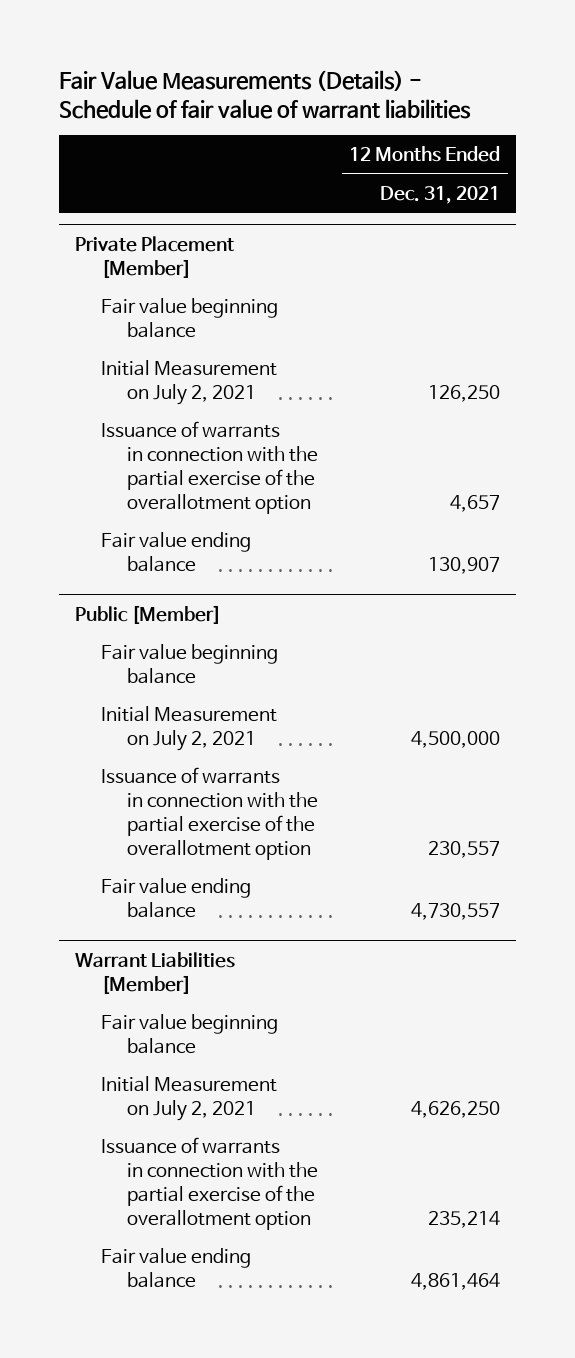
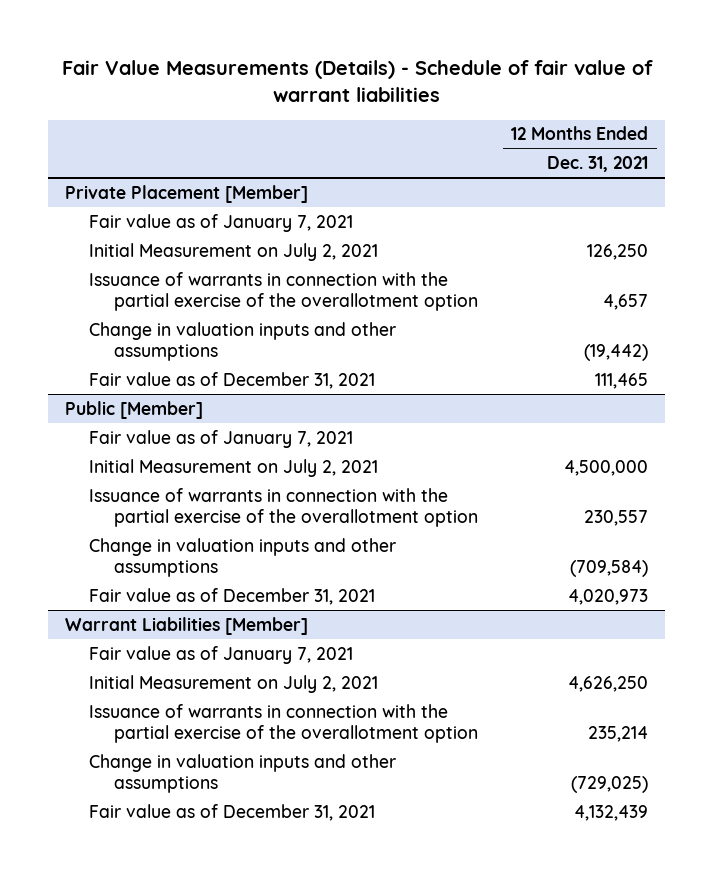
[100,297,278,338] Fair value beginning balance -> none
none -> [89,213,354,232] Fair value as of January 7, 2021
[100,531,251,572] Fair value ending balance -> none
none -> [89,321,397,362] Change in valuation inputs and other assumptions
none -> [89,371,376,389] Fair value as of December 31, 2021
[100,643,278,684] Fair value beginning balance -> none
none -> [89,429,354,448] Fair value as of January 7, 2021
[100,877,251,918] Fair value ending balance -> none
none -> [89,537,397,578] Change in valuation inputs and other assumptions
none -> [89,587,376,605] Fair value as of December 31, 2021
[100,1013,278,1054] Fair value beginning balance -> none
none -> [89,645,354,664] Fair value as of January 7, 2021
[100,1247,251,1288] Fair value ending balance -> none
none -> [89,753,397,794] Change in valuation inputs and other assumptions
none -> [89,803,376,821] Fair value as of December 31, 2021

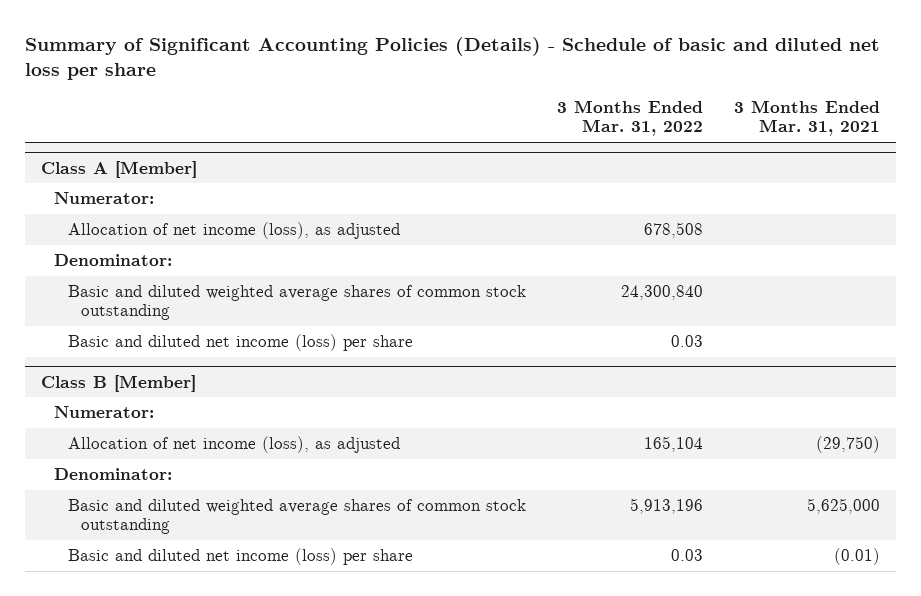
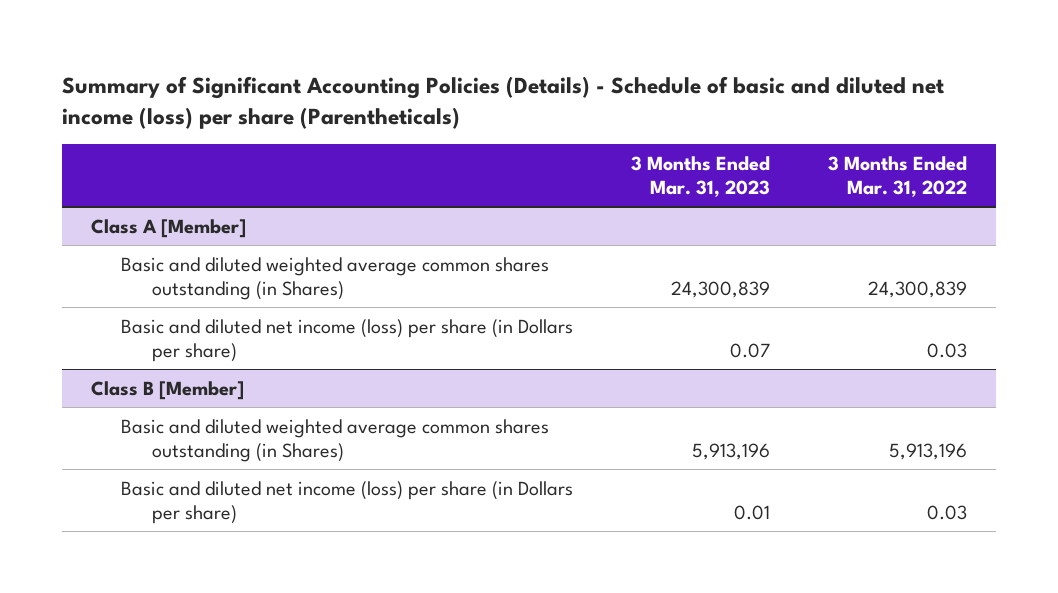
[25,36,881,80] Summary of Significant Accounting Policies (Details) - Schedule of basic and diluted net loss per share -> [61,75,944,129] Summary of Significant Accounting Policies (Details) - Schedule of basic and diluted net income (loss) per share (Parentheticals)
[734,100,881,137] 3 Months Ended Mar. 31, 2021 -> none
none -> [631,155,771,197] 3 Months Ended Mar. 31, 2023
[54,191,155,204] Numerator: -> none
[67,221,400,239] Allocation of net income (loss), as adjusted -> none
[54,253,173,266] Denominator: -> none
[67,284,526,321] Basic and diluted weighted average shares of common stock outstanding -> [121,256,550,300] Basic and diluted weighted average common shares outstanding (in Shares)
[621,284,704,300] 24,300,840 -> [868,280,968,298] 24,300,839
[67,333,413,351] Basic and diluted net income (loss) per share -> [121,318,574,362] Basic and diluted net income (loss) per share (in Dollars per share)
[54,405,155,418] Numerator: -> none
[67,435,400,453] Allocation of net income (loss), as adjusted -> none
[54,467,173,480] Denominator: -> none
[67,498,526,535] Basic and diluted weighted average shares of common stock outstanding -> [121,418,550,462] Basic and diluted weighted average common shares outstanding (in Shares)
[67,547,413,565] Basic and diluted net income (loss) per share -> [121,480,574,524] Basic and diluted net income (loss) per share (in Dollars per share)

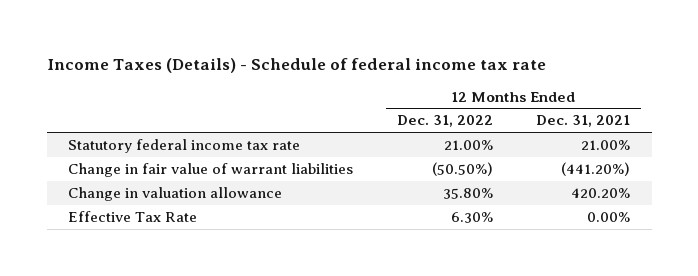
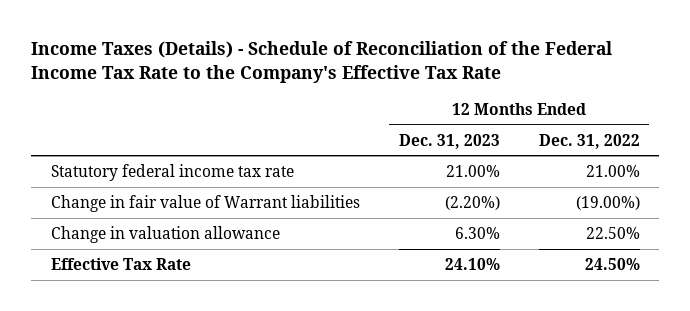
[46,57,546,73] Income Taxes (Details) - Schedule of federal income tax rate -> [31,41,613,83] Income Taxes (Details) - Schedule of Reconciliation of the Federal Income Tax Rate to the Company's Effective Tax Rate
[535,115,630,128] Dec. 31, 2021 -> none
none -> [398,133,500,149] Dec. 31, 2023
[68,163,354,178] Change in fair value of warrant liabilities -> [50,194,360,212] Change in fair value of Warrant liabilities
[431,162,493,177] (50.50%) -> [575,195,640,210] (19.00%)
[442,188,493,200] 35.80% -> [585,226,640,239] 22.50%
[450,212,493,224] 6.30% -> [584,257,640,270] 24.50%

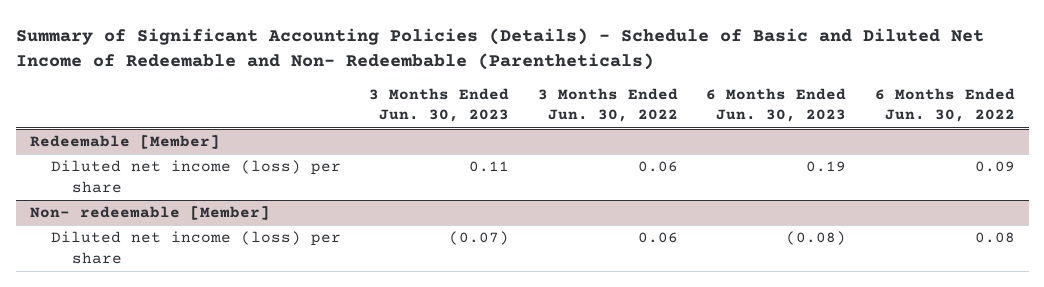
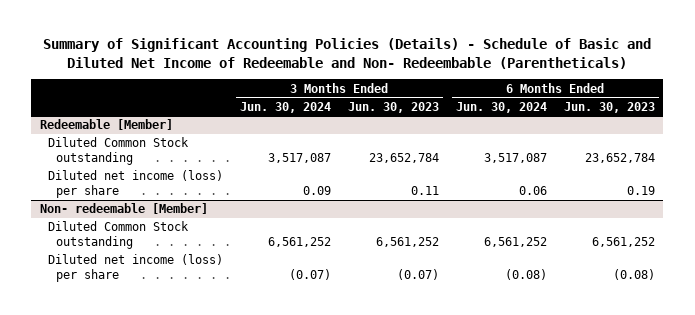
[537,88,678,123] 3 Months Ended Jun. 30, 2022 -> none
[874,88,1015,123] 6 Months Ended Jun. 30, 2022 -> none
none -> [239,101,331,113] Jun. 30, 2024
none -> [455,101,547,113] Jun. 30, 2024
none -> [47,137,189,166] Diluted Common Stock outstanding
none -> [47,221,189,250] Diluted Common Stock outstanding

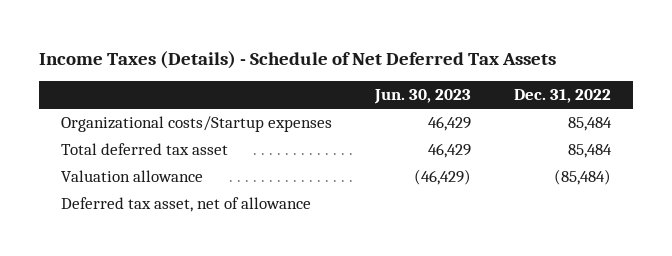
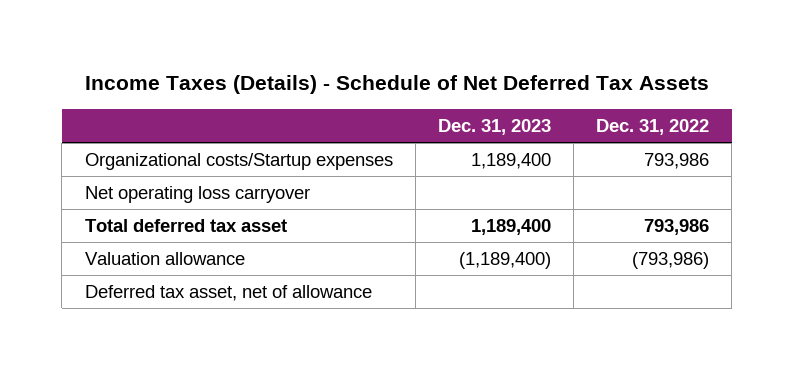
[374,89,472,105] Jun. 30, 2023 -> none
none -> [437,118,551,135] Dec. 31, 2023
[568,117,613,132] 85,484 -> [643,152,709,169] 793,986
none -> [84,185,310,203] Net operating loss carryover
[568,144,613,159] 85,484 -> [643,218,709,235] 793,986
[554,169,612,186] (85,484) -> [631,251,709,269] (793,986)

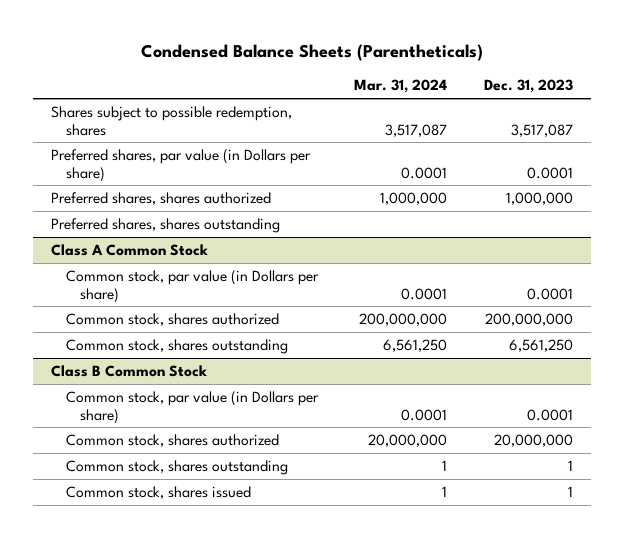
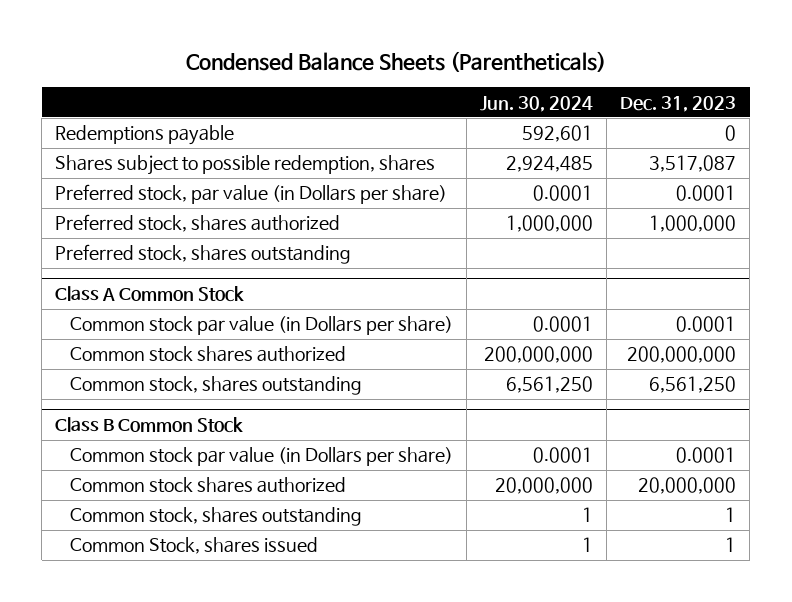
[354,79,448,94] Mar. 31, 2024 -> none
none -> [479,95,593,112] Jun. 30, 2024
none -> [55,125,235,146] Redemptions payable
[51,148,312,182] Preferred shares, par value (in Dollars per share) -> [55,184,448,205] Preferred stock, par value (in Dollars per share)
[51,191,272,205] Preferred shares, shares authorized -> [55,214,341,233] Preferred stock, shares authorized
[51,217,281,233] Preferred shares, shares outstanding -> [55,244,352,265] Preferred stock, shares outstanding
[65,269,319,303] Common stock, par value (in Dollars per share) -> [69,316,453,336] Common stock par value (in Dollars per share)
[65,312,279,326] Common stock, shares authorized -> [69,346,346,363] Common stock shares authorized
[65,390,319,424] Common stock, par value (in Dollars per share) -> [69,447,453,467] Common stock par value (in Dollars per share)
[65,433,279,447] Common stock, shares authorized -> [69,477,346,494] Common stock shares authorized
[65,485,251,499] Common stock, shares issued -> [69,537,318,555] Common Stock, shares issued

